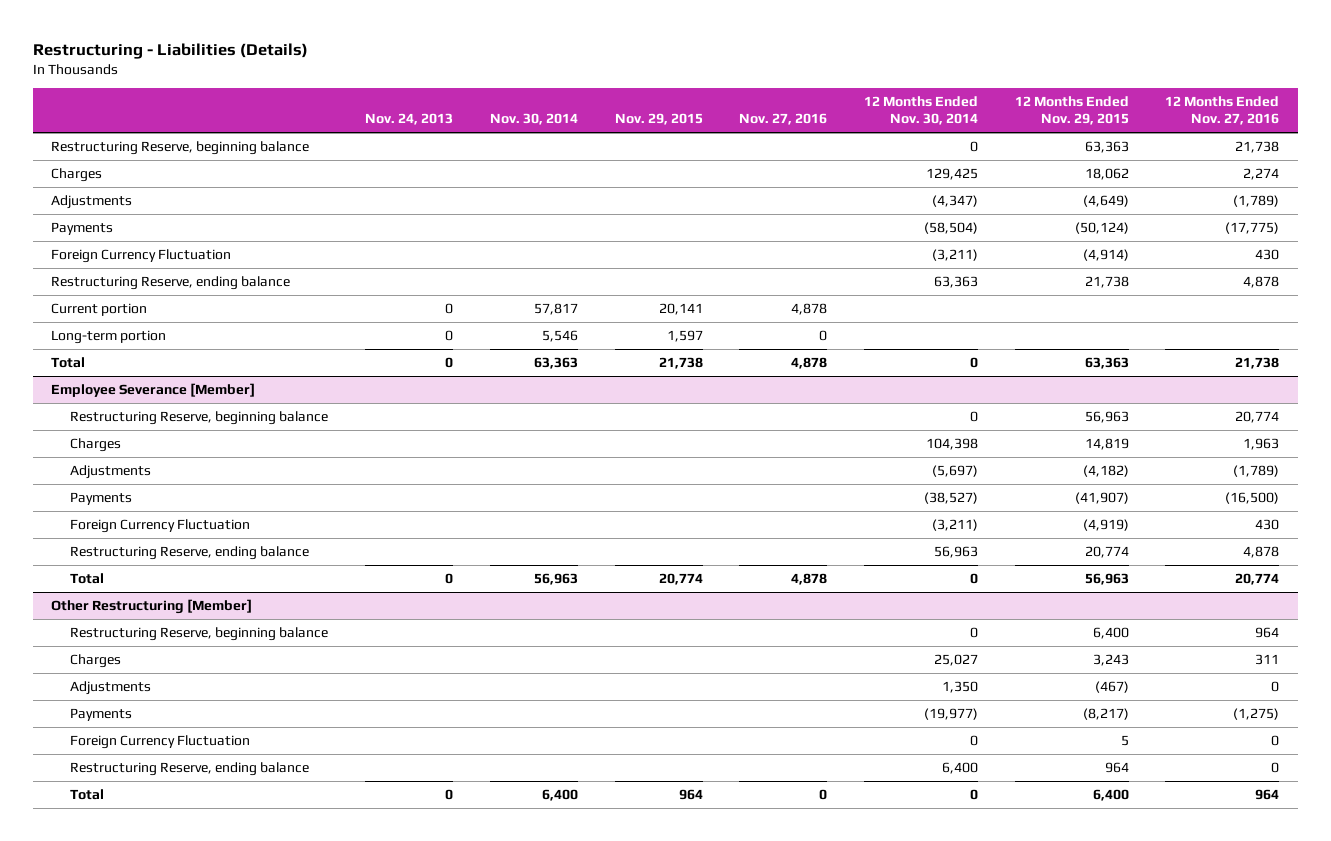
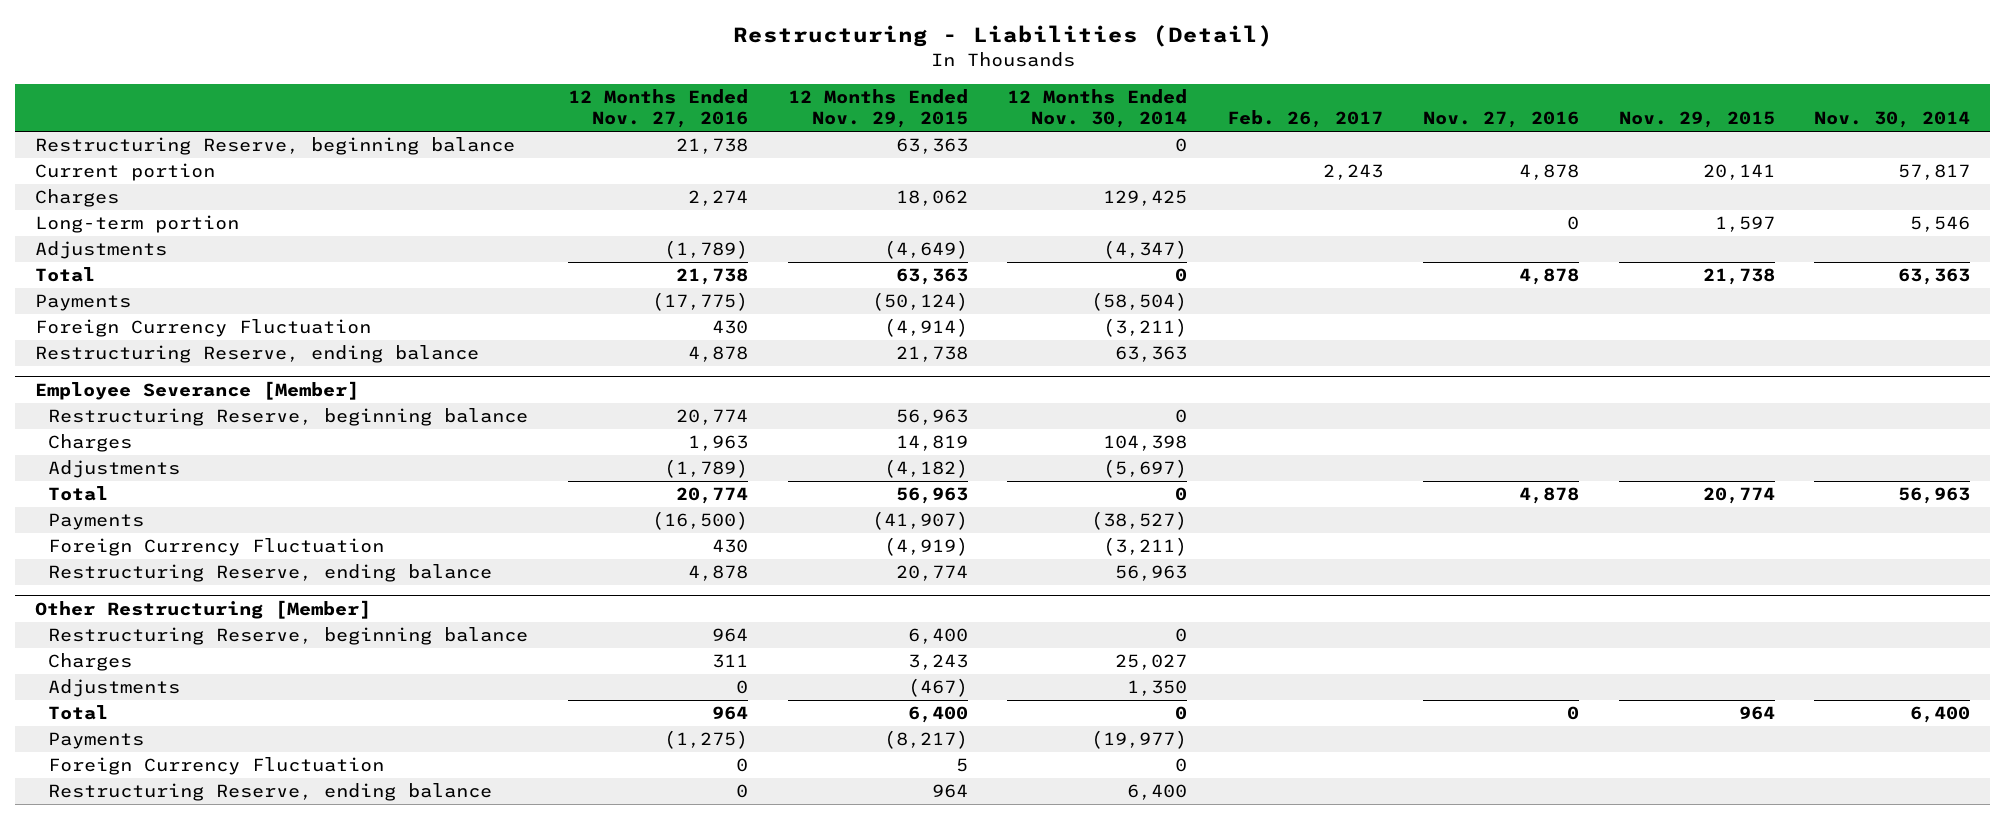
[32,42,308,59] Restructuring - Liabilities (Details) -> [732,25,1273,48] Restructuring - Liabilities (Detail)
[365,113,454,126] Nov. 24, 2013 -> none
none -> [1227,110,1384,129] Feb. 26, 2017
[51,303,148,317] Current portion -> [34,163,215,182] Current portion
[51,330,167,345] Long-term portion -> [34,215,239,234] Long-term portion
[51,357,86,369] Total -> [34,267,95,283] Total
[70,573,105,585] Total -> [48,486,109,502] Total
[70,789,105,801] Total -> [48,705,109,721] Total

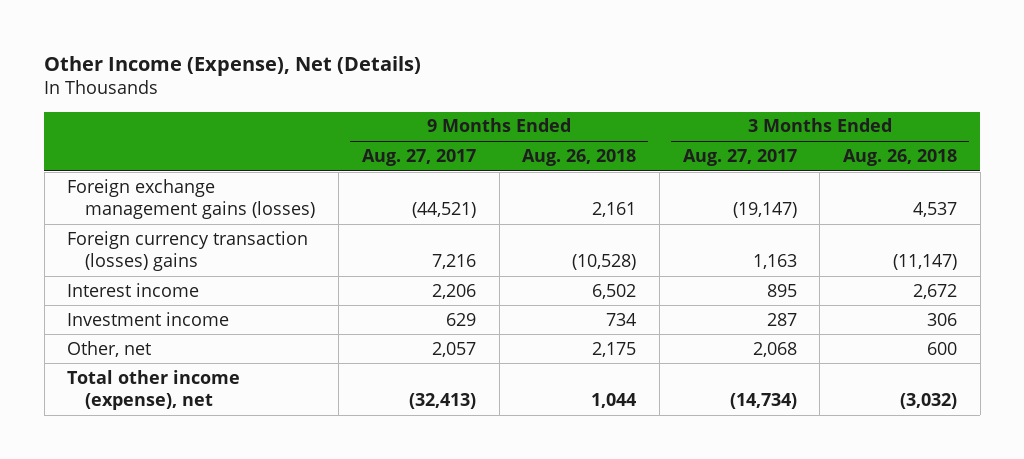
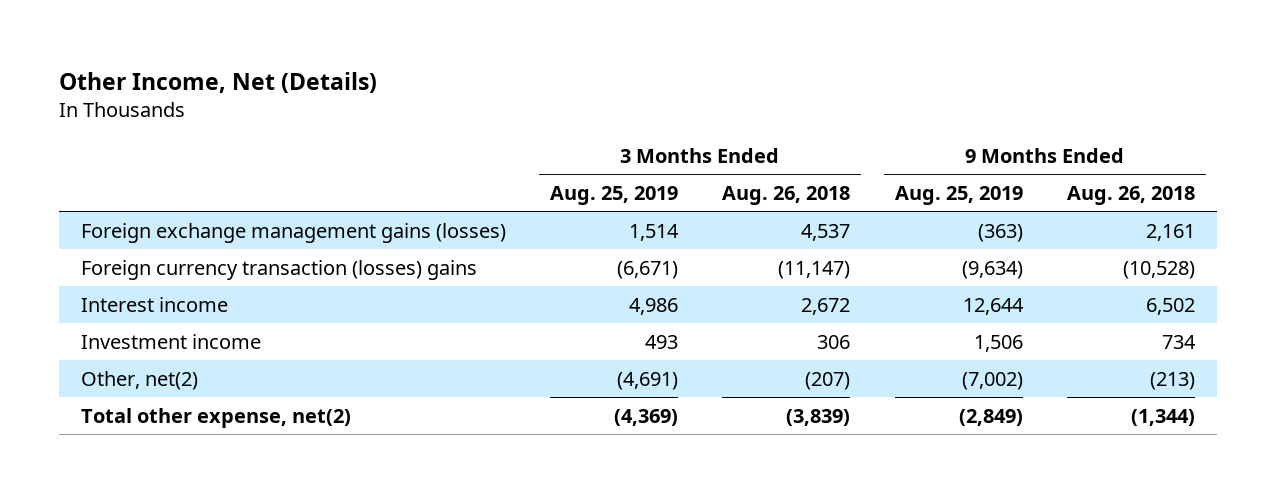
[44,55,422,76] Other Income (Expense), Net (Details) -> [59,72,378,94] Other Income, Net (Details)
[361,148,476,166] Aug. 27, 2017 -> none
[682,148,797,166] Aug. 27, 2017 -> none
none -> [550,185,679,205] Aug. 25, 2019
none -> [894,185,1023,205] Aug. 25, 2019
[67,340,152,357] Other, net -> [81,370,199,390] Other, net(2)
[592,341,637,357] 2,175 -> [1149,371,1195,390] (213)
[926,341,957,355] 600 -> [805,371,851,390] (207)
[67,369,241,411] Total other income (expense), net -> [81,407,352,428] Total other expense, net(2)
[591,393,637,409] 1,044 -> [1130,408,1195,426] (1,344)
[899,393,957,410] (3,032) -> [786,408,851,426] (3,839)

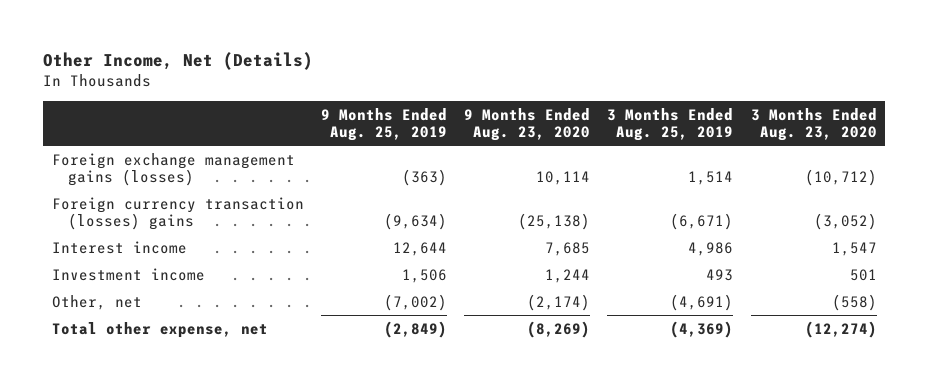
[722,185,851,205] Aug. 26, 2018 -> none
[1066,185,1195,205] Aug. 26, 2018 -> none
none -> [464,107,591,142] 9 Months Ended Aug. 23, 2020
none -> [750,107,877,142] 3 Months Ended Aug. 23, 2020
[81,370,199,390] Other, net(2) -> [51,294,142,310] Other, net
[81,407,352,428] Total other expense, net(2) -> [51,321,268,338] Total other expense, net

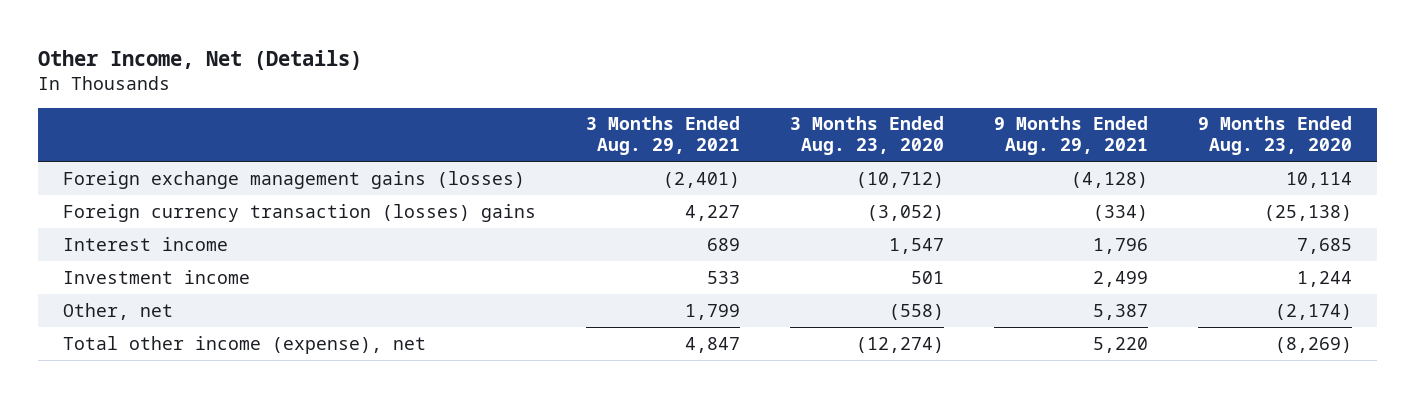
[320,107,447,142] 9 Months Ended Aug. 25, 2019 -> none
[607,107,734,142] 3 Months Ended Aug. 25, 2019 -> none
none -> [586,116,741,156] 3 Months Ended Aug. 29, 2021
none -> [994,116,1149,156] 9 Months Ended Aug. 29, 2021
[51,321,268,338] Total other expense, net -> [63,335,427,354] Total other income (expense), net

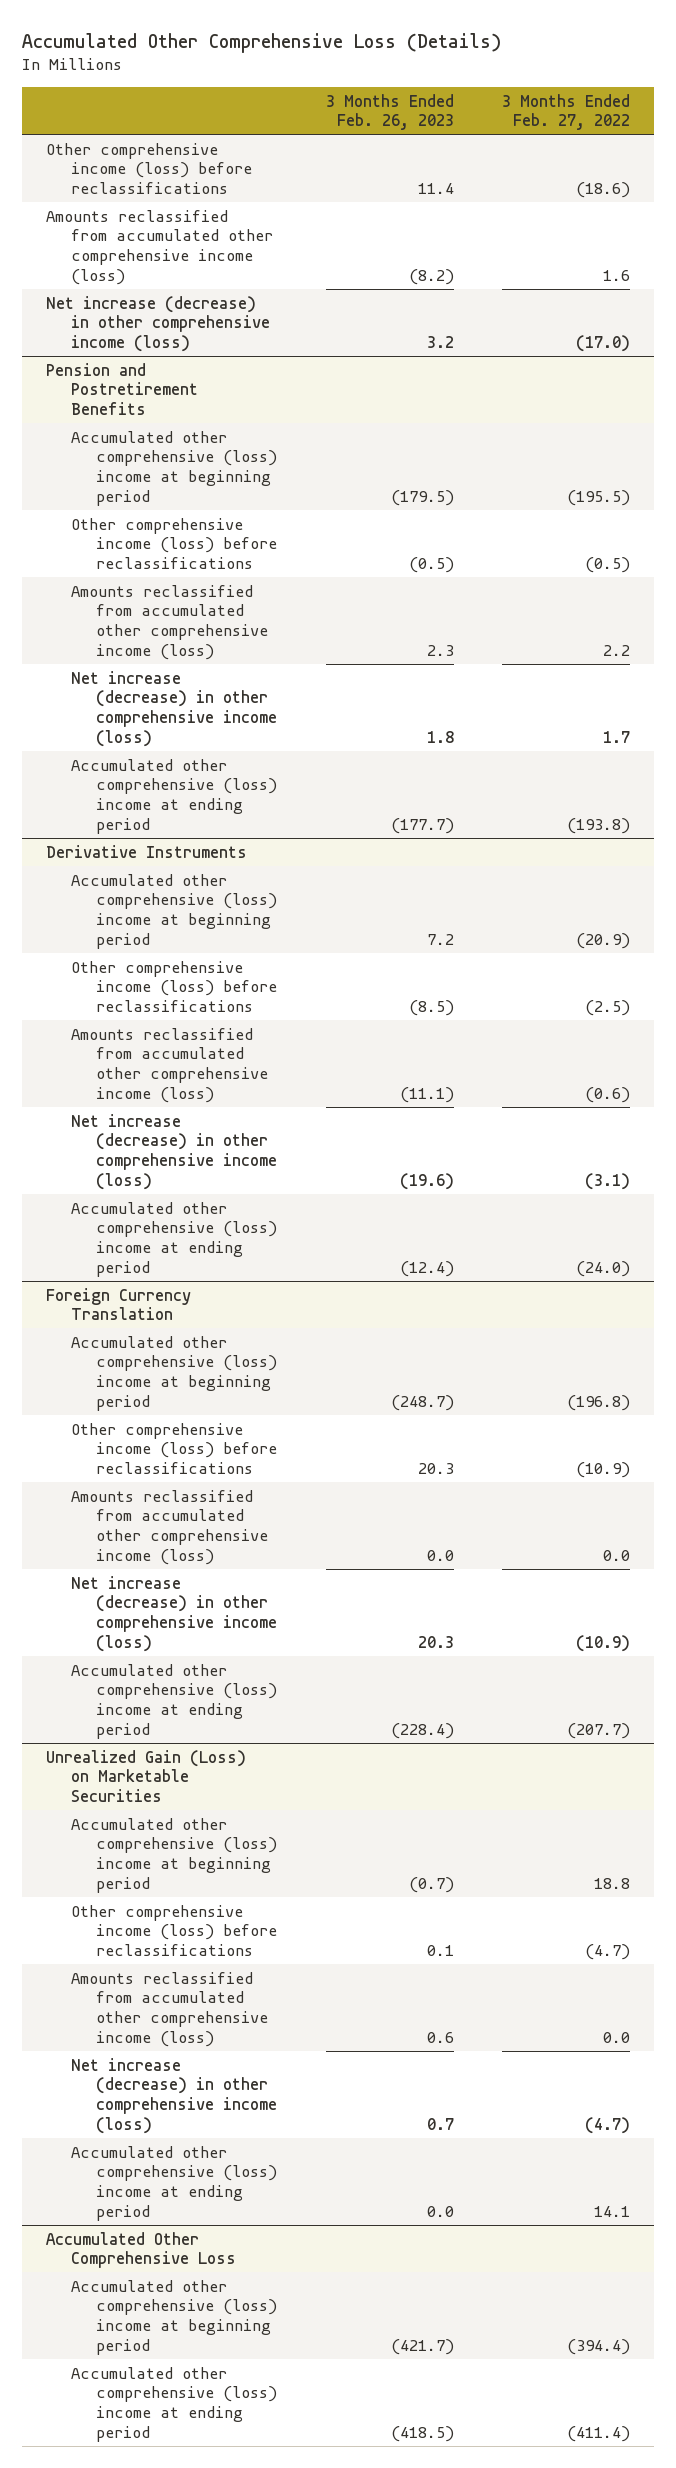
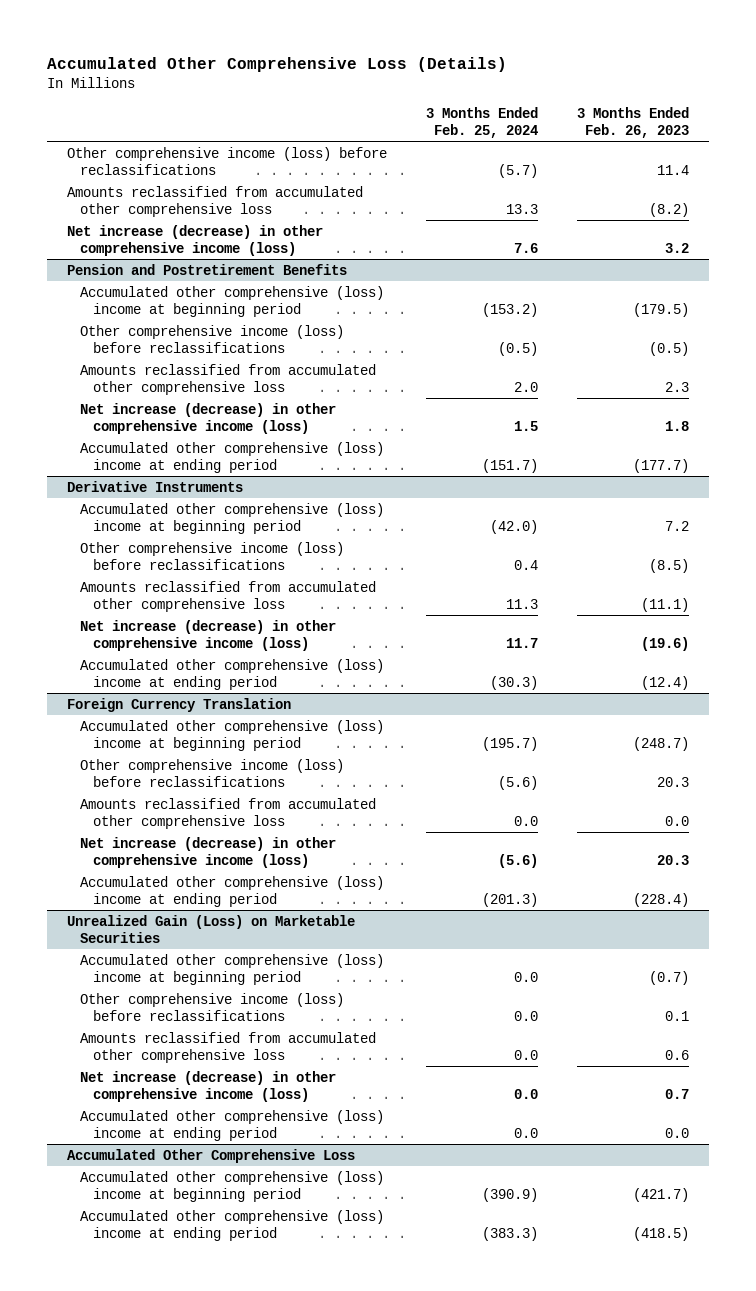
[501,93,630,131] 3 Months Ended Feb. 27, 2022 -> none
none -> [425,106,538,138] 3 Months Ended Feb. 25, 2024
[45,209,274,285] Amounts reclassified from accumulated other comprehensive income (loss) -> [66,185,363,217] Amounts reclassified from accumulated other comprehensive loss
[71,584,269,660] Amounts reclassified from accumulated other comprehensive income (loss) -> [79,363,376,395] Amounts reclassified from accumulated other comprehensive loss
[71,1027,269,1103] Amounts reclassified from accumulated other comprehensive income (loss) -> [79,580,376,612] Amounts reclassified from accumulated other comprehensive loss
[71,1489,269,1565] Amounts reclassified from accumulated other comprehensive income (loss) -> [79,797,376,829] Amounts reclassified from accumulated other comprehensive loss
[71,1971,269,2047] Amounts reclassified from accumulated other comprehensive income (loss) -> [79,1031,376,1063] Amounts reclassified from accumulated other comprehensive loss

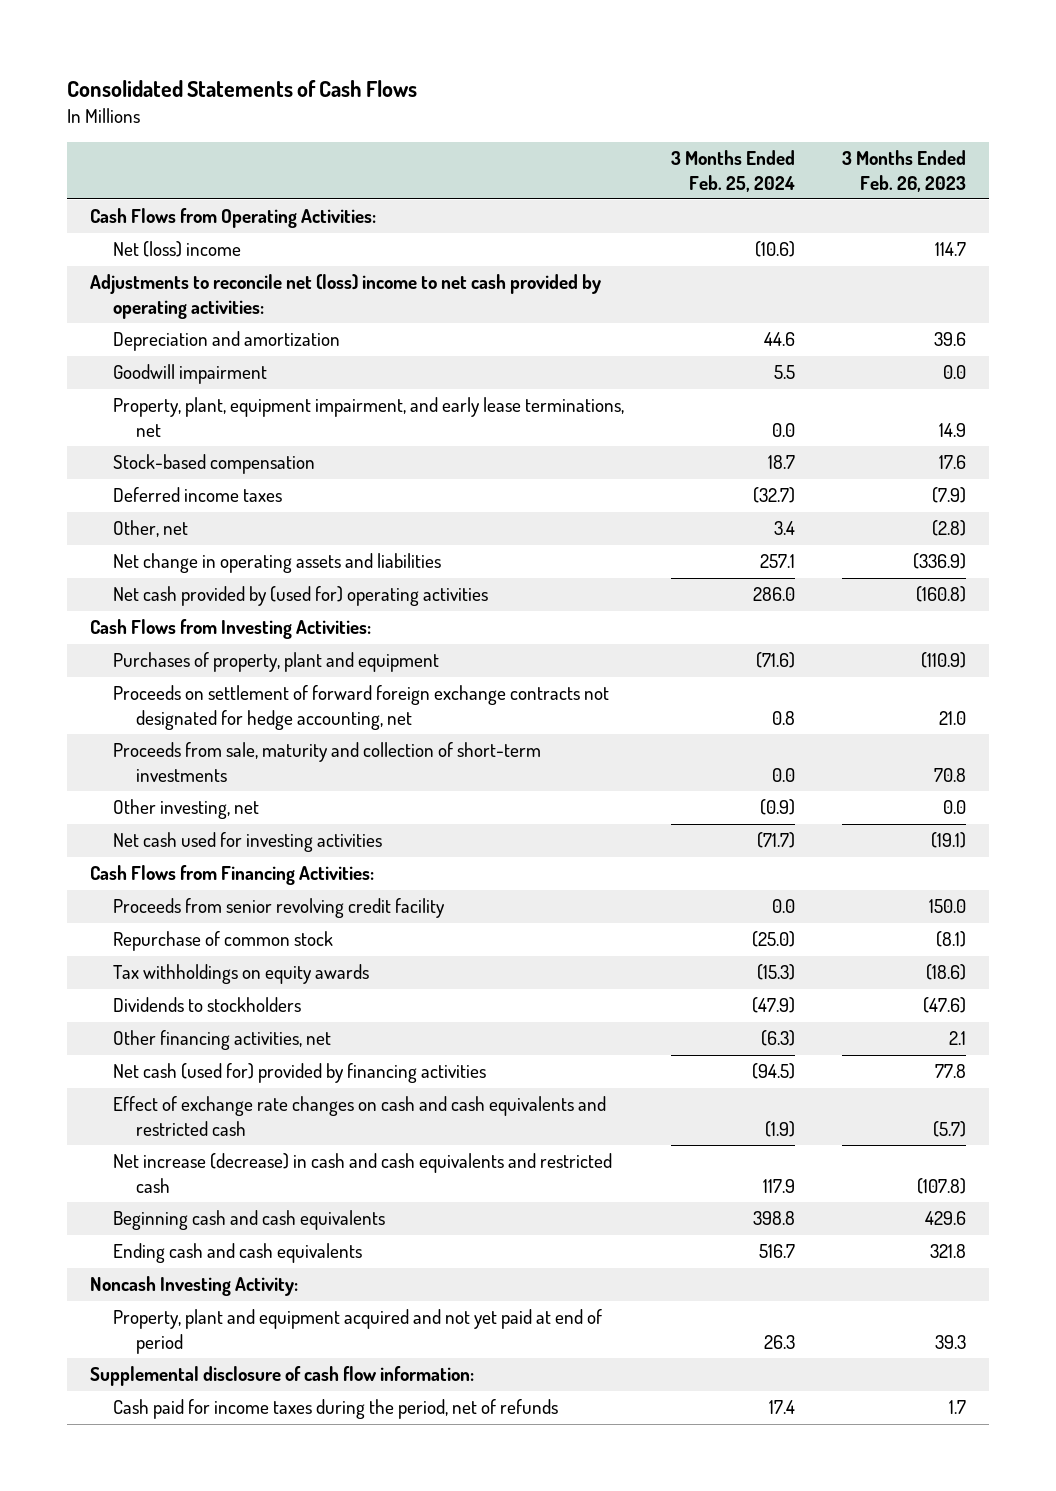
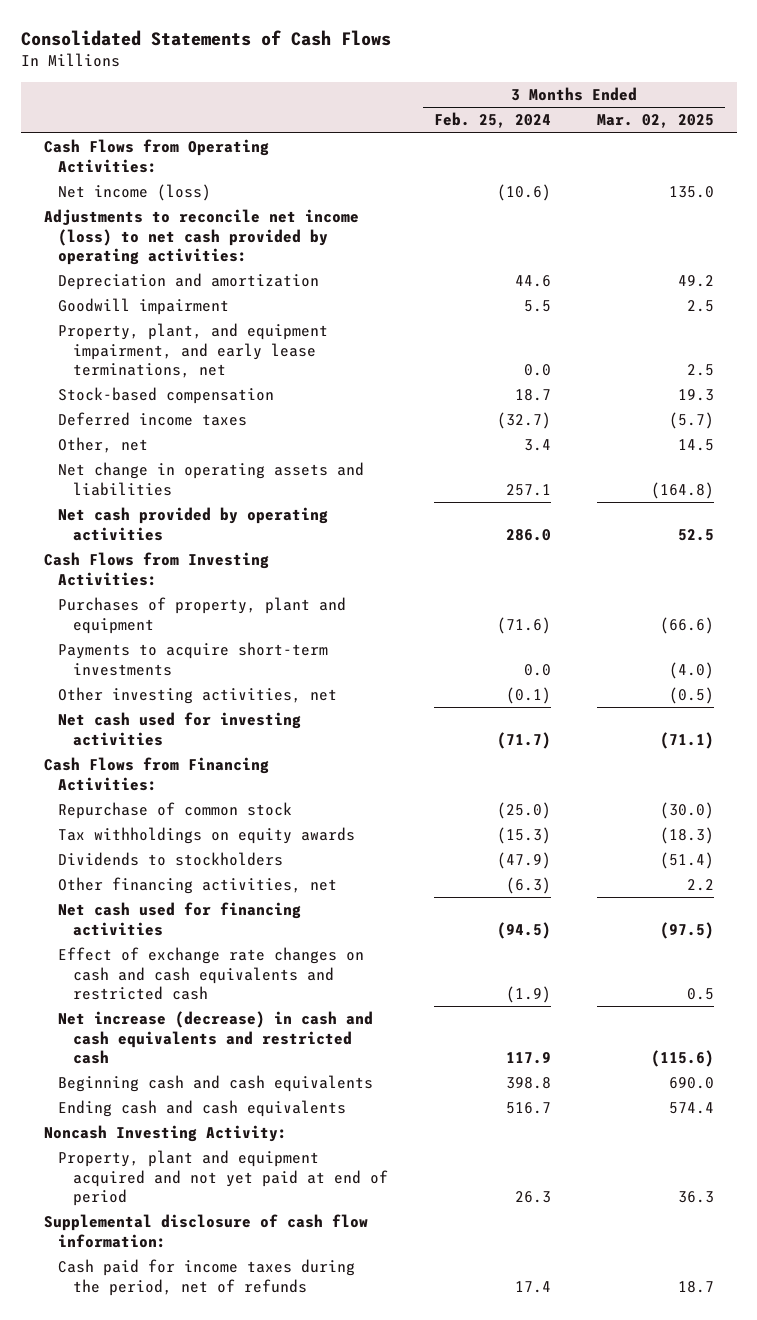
[841,150,966,192] 3 Months Ended Feb. 26, 2023 -> none
none -> [596,114,714,129] Mar. 02, 2025
[113,241,242,258] Net (loss) income -> [58,184,212,202] Net income (loss)
[90,274,602,319] Adjustments to reconcile net (loss) income to net cash provided by operating activities: -> [43,209,359,266] Adjustments to reconcile net income (loss) to net cash provided by operating activities:
[113,397,625,437] Property, plant, equipment impairment, and early lease terminations, net -> [58,323,329,379] Property, plant, and equipment impairment, and early lease terminations, net
[113,586,489,607] Net cash provided by (used for) operating activities -> [58,507,329,541] Net cash provided by operating activities
[113,685,610,730] Proceeds on settlement of forward foreign exchange contracts not designated for hedge accounting, net -> none
[113,742,542,782] Proceeds from sale, maturity and collection of short-term investments -> none
none -> [58,642,329,676] Payments to acquire short-term investments
[113,799,260,820] Other investing, net -> [58,687,338,705] Other investing activities, net
[760,799,796,816] (0.9) -> [505,687,551,705] (0.1)
[113,898,446,919] Proceeds from senior revolving credit facility -> none
[113,1063,487,1084] Net cash (used for) provided by financing activities -> [58,902,302,936] Net cash used for financing activities

